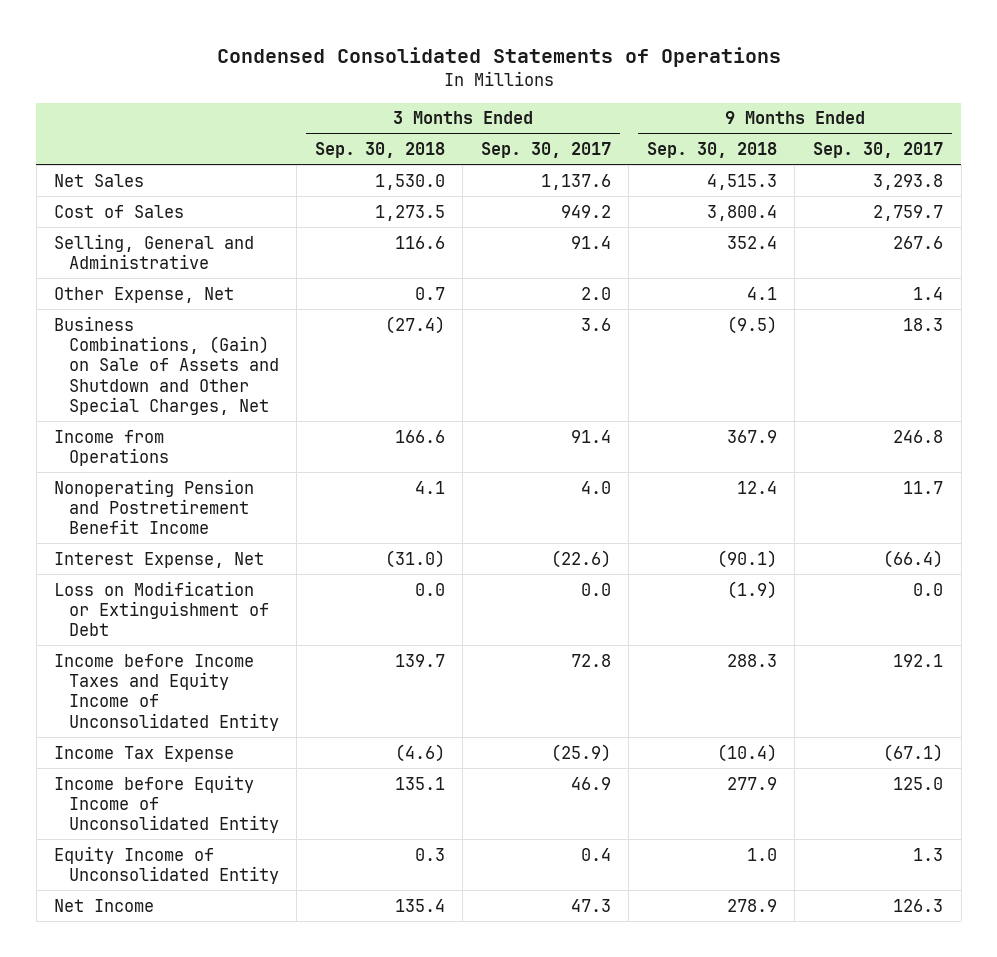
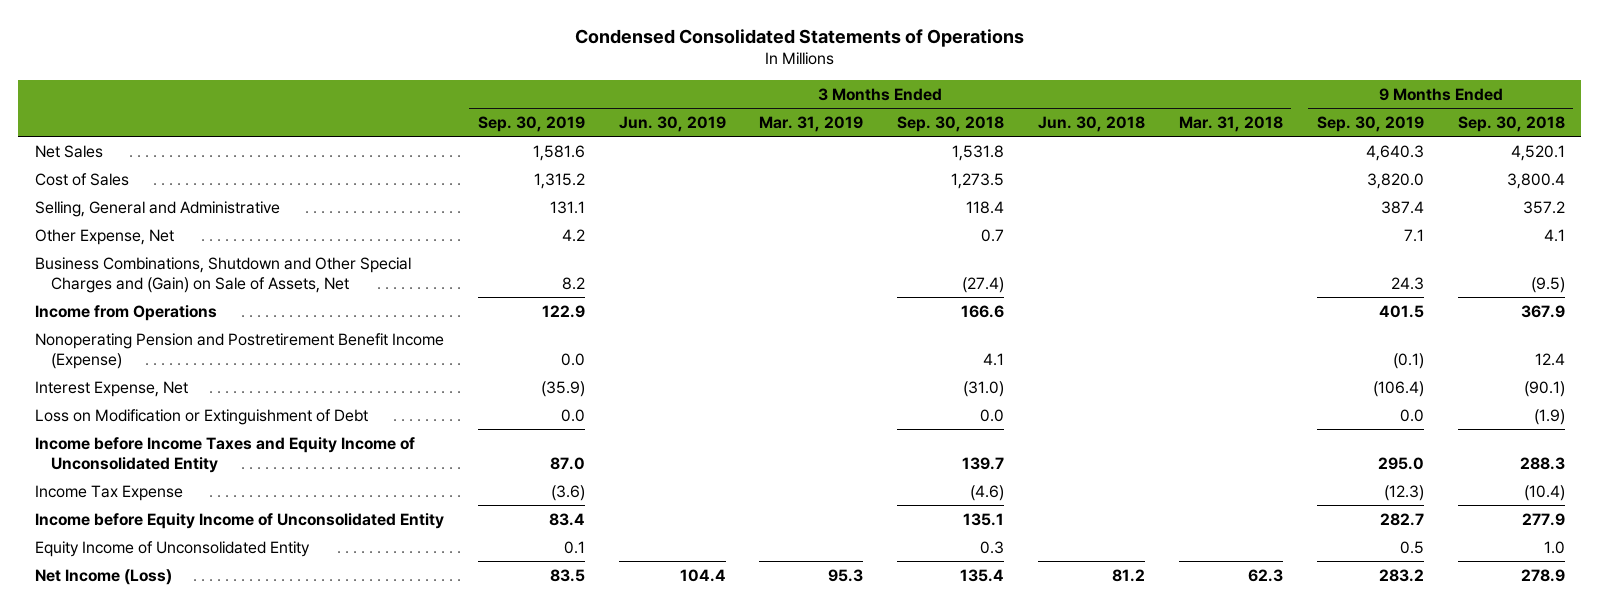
[480,142,611,159] Sep. 30, 2017 -> none
[813,142,944,159] Sep. 30, 2017 -> none
none -> [477,115,585,132] Sep. 30, 2019
none -> [618,115,726,132] Jun. 30, 2019
none -> [759,115,864,132] Mar. 31, 2019
none -> [1038,115,1146,132] Jun. 30, 2018
none -> [1178,115,1283,132] Mar. 31, 2018
none -> [1316,115,1424,132] Sep. 30, 2019
[374,173,445,190] 1,530.0 -> [952,144,1005,161] 1,531.8
[706,173,777,190] 4,515.3 -> [1510,144,1565,161] 4,520.1
[394,235,445,249] 116.6 -> [966,200,1005,214] 118.4
[726,235,777,249] 352.4 -> [1522,200,1565,214] 357.2
[54,315,279,416] Business Combinations, (Gain) on Sale of Assets and Shutdown and Other Special Charges, Net -> [34,256,411,294] Business Combinations, Shutdown and Other Special Charges and (Gain) on Sale of Assets, Net
[54,478,255,535] Nonoperating Pension and Postretirement Benefit Income -> [34,332,444,370] Nonoperating Pension and Postretirement Benefit Income (Expense)
[54,898,155,912] Net Income -> [34,568,172,585] Net Income (Loss)

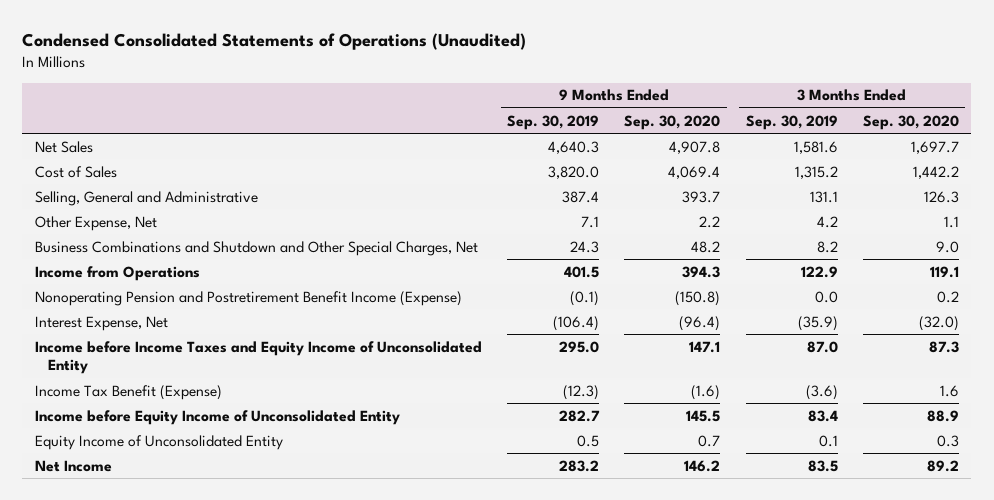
[574,28,1024,47] Condensed Consolidated Statements of Operations -> [22,33,527,51] Condensed Consolidated Statements of Operations (Unaudited)
[618,115,726,132] Jun. 30, 2019 -> none
[759,115,864,132] Mar. 31, 2019 -> none
[897,115,1005,132] Sep. 30, 2018 -> none
[1038,115,1146,132] Jun. 30, 2018 -> none
[1178,115,1283,132] Mar. 31, 2018 -> none
[1457,115,1565,132] Sep. 30, 2018 -> none
none -> [624,114,721,130] Sep. 30, 2020
none -> [862,114,959,130] Sep. 30, 2020
[34,256,411,294] Business Combinations, Shutdown and Other Special Charges and (Gain) on Sale of Assets, Net -> [34,240,478,256] Business Combinations and Shutdown and Other Special Charges, Net
[34,408,368,425] Loss on Modification or Extinguishment of Debt -> none
[34,484,183,501] Income Tax Expense -> [34,384,222,400] Income Tax Benefit (Expense)
[34,568,172,585] Net Income (Loss) -> [34,459,112,472] Net Income

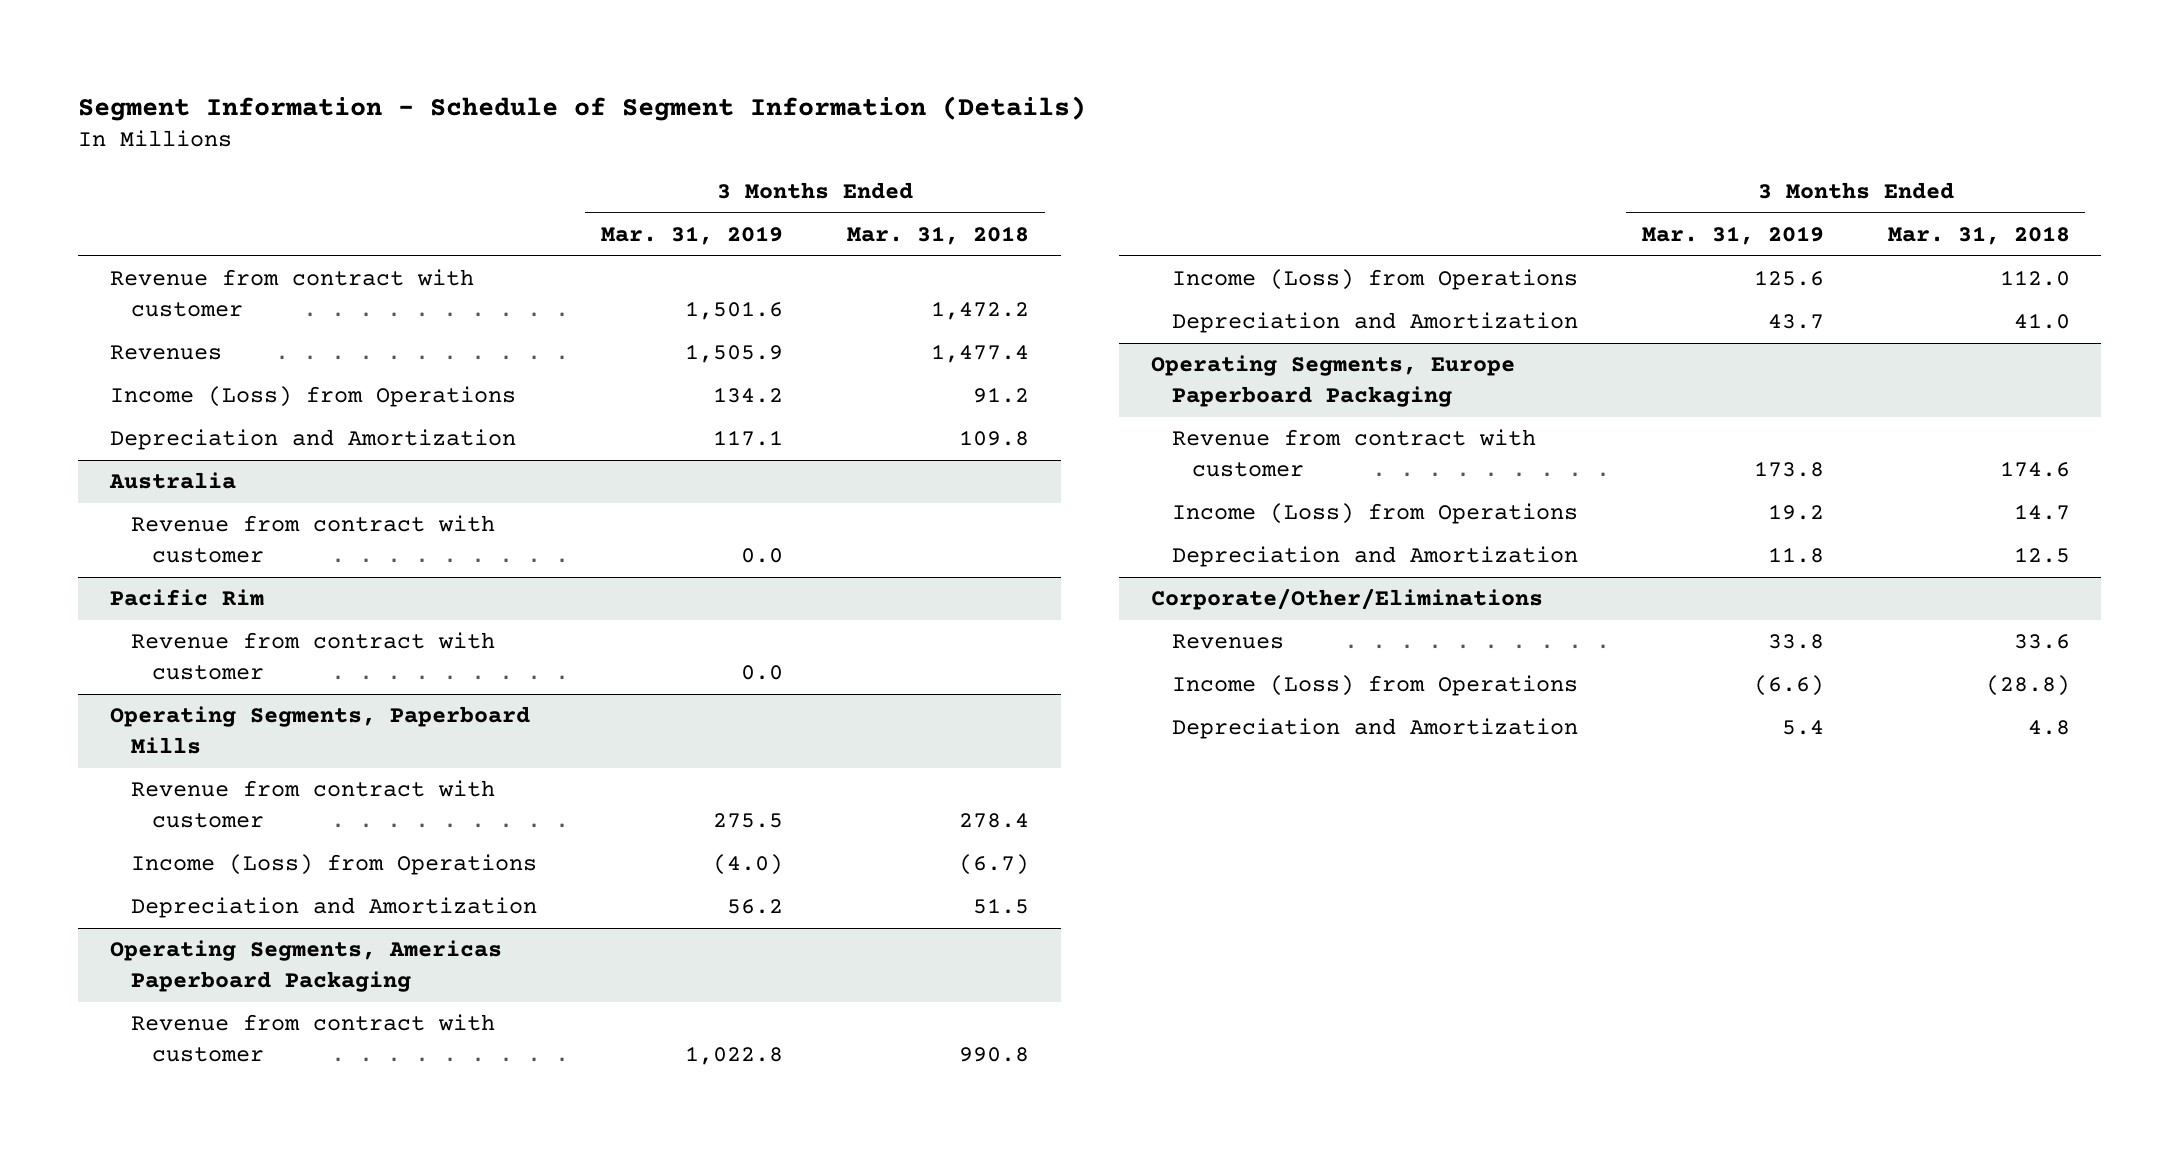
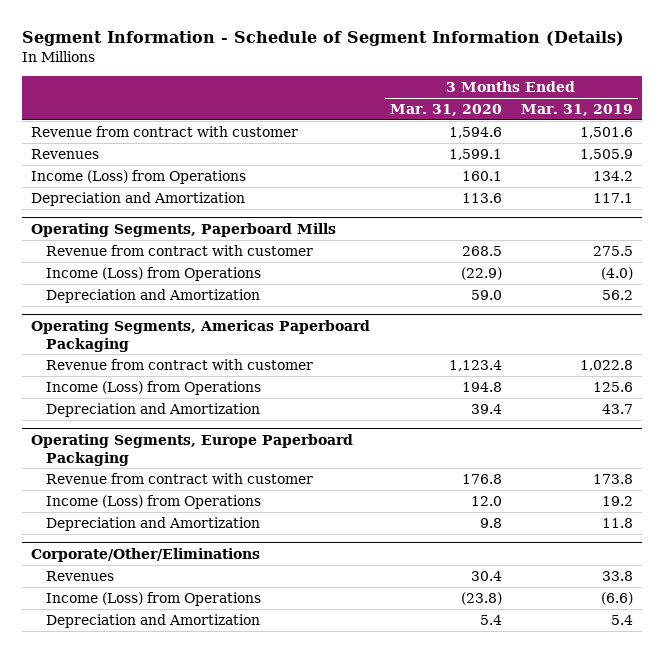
[846,226,1029,246] Mar. 31, 2018 -> none
none -> [389,104,502,117] Mar. 31, 2020
[109,472,237,490] Australia -> none
[131,515,496,563] Revenue from contract with customer -> none
[110,589,265,607] Pacific Rim -> none
[131,632,496,680] Revenue from contract with customer -> none

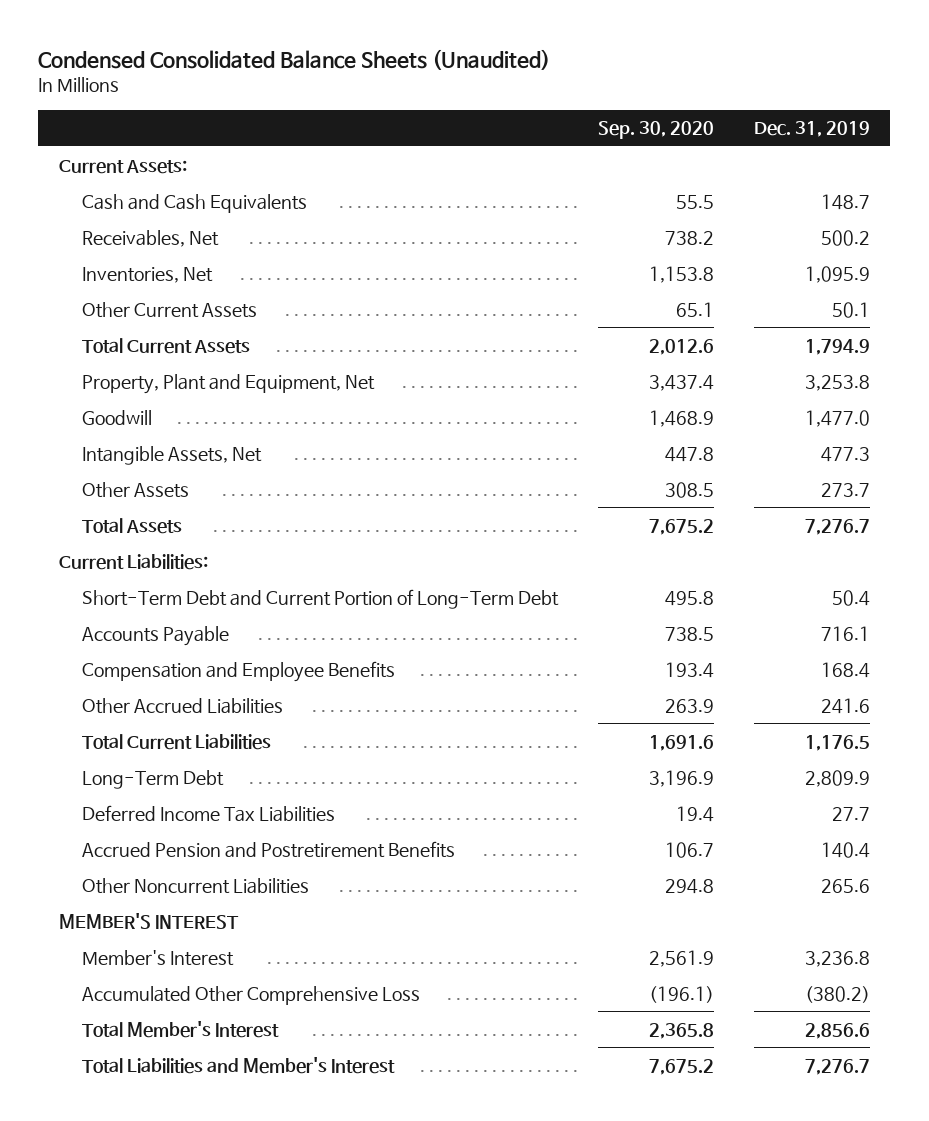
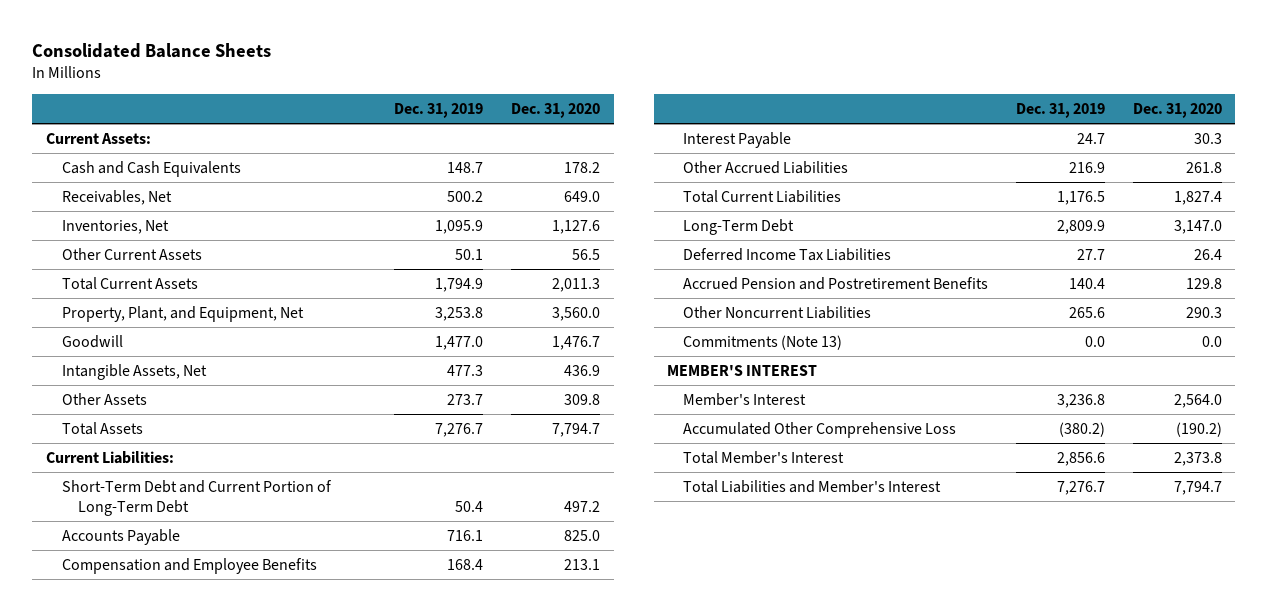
[38,48,551,70] Condensed Consolidated Balance Sheets (Unaudited) -> [31,42,271,58] Consolidated Balance Sheets
[597,121,714,140] Sep. 30, 2020 -> none
none -> [510,103,600,119] Dec. 31, 2020
[81,373,375,394] Property, Plant and Equipment, Net -> [61,305,304,322] Property, Plant, and Equipment, Net
none -> [683,131,792,148] Interest Payable
[821,697,871,714] 241.6 -> [1068,161,1105,173] 216.9
none -> [683,334,843,350] Commitments (Note 13)

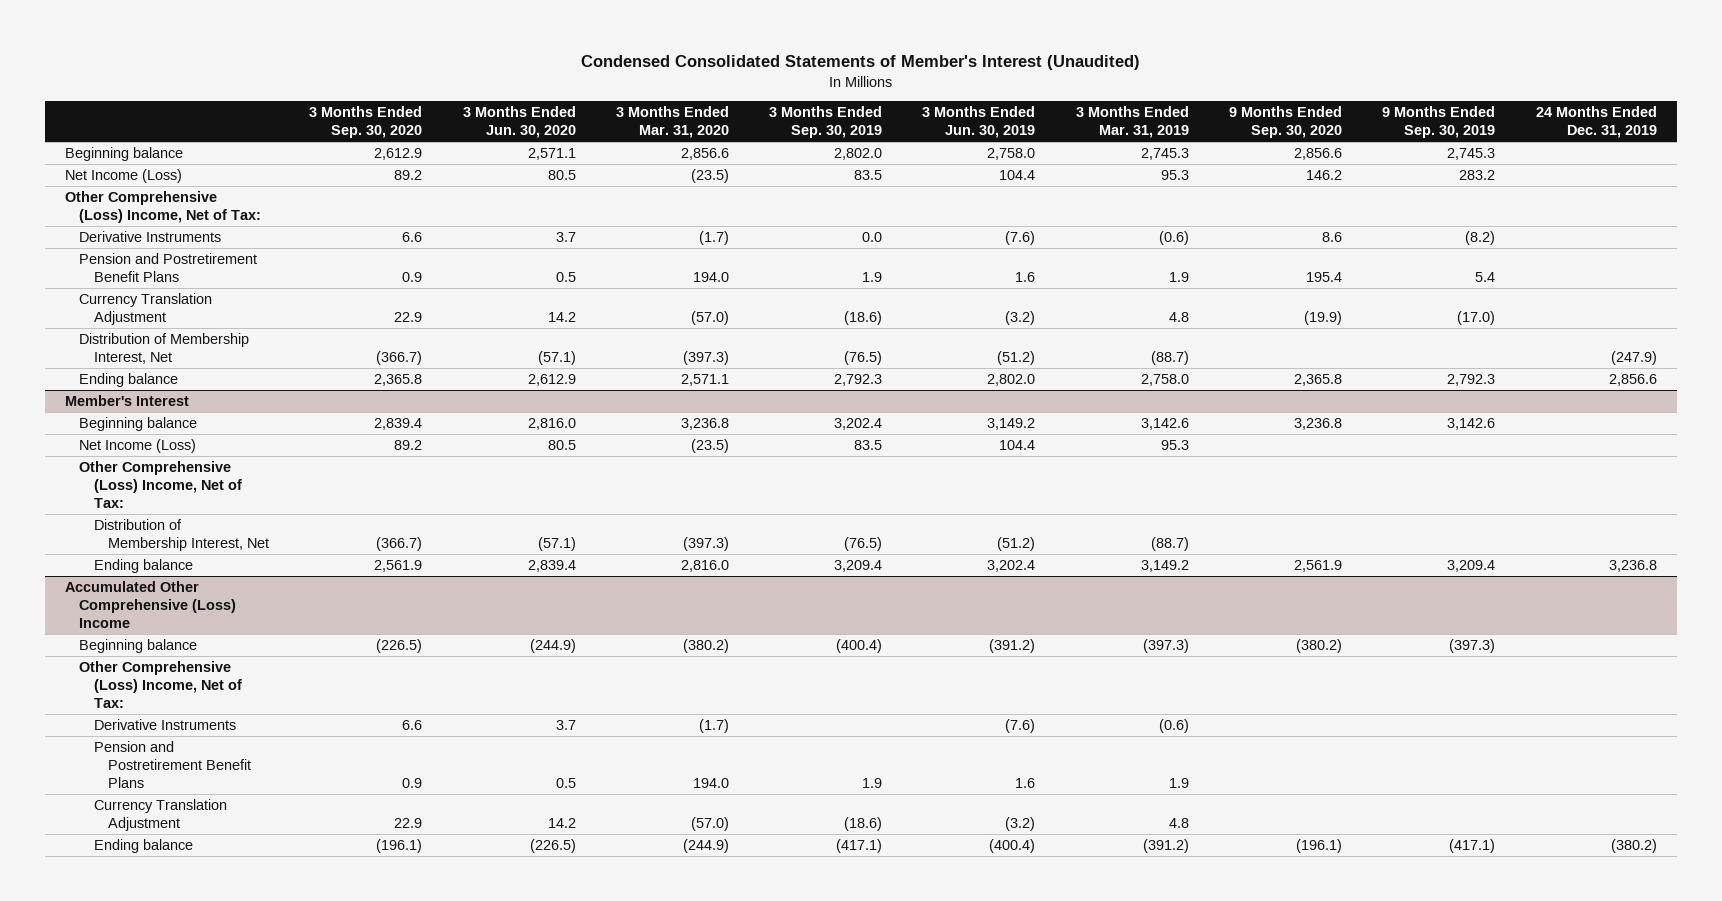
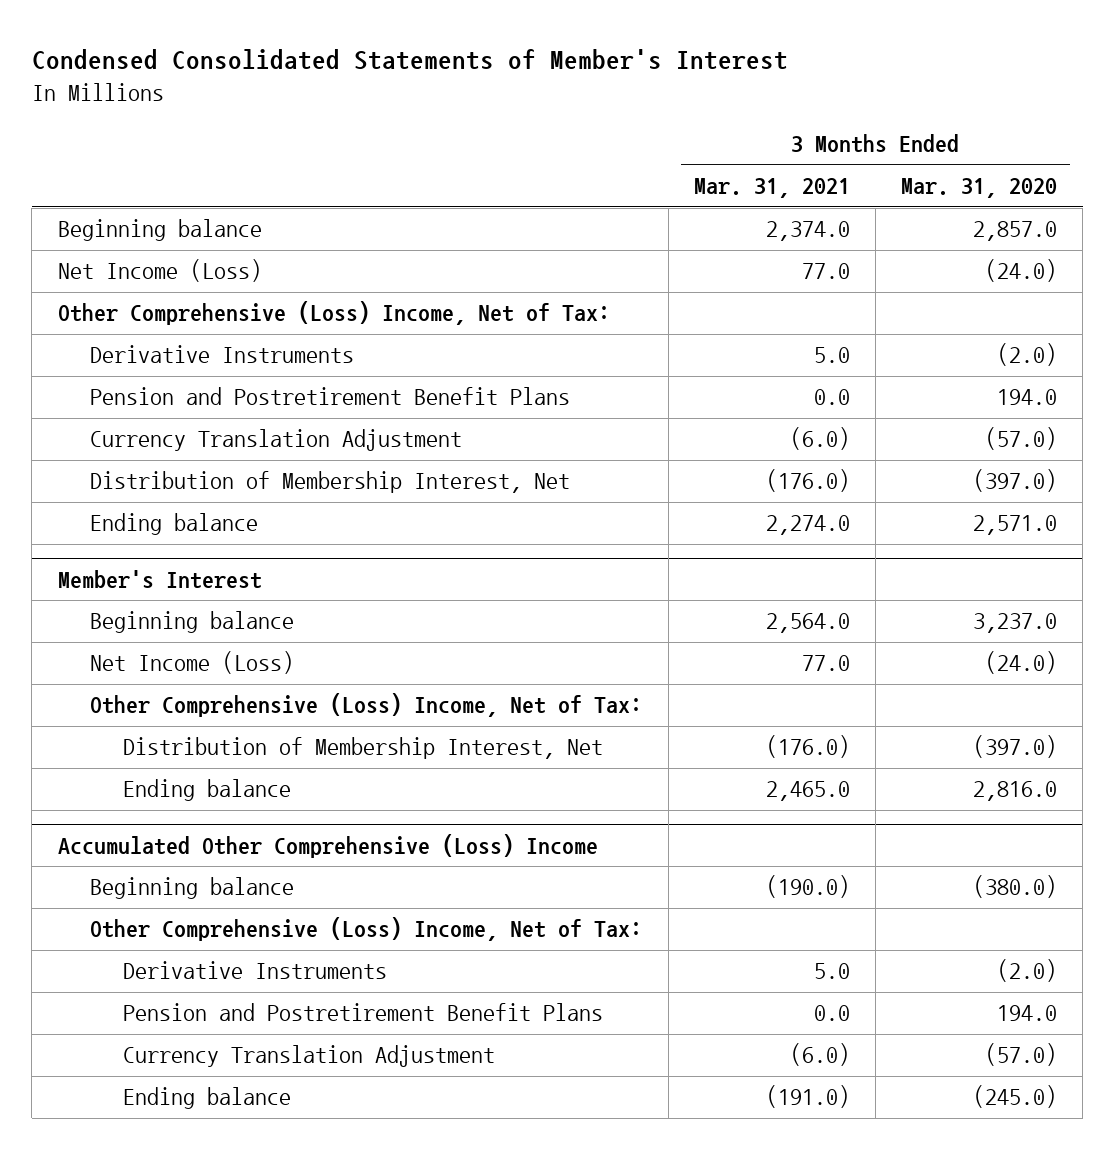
[580,55,1140,71] Condensed Consolidated Statements of Member's Interest (Unaudited) -> [31,49,788,71] Condensed Consolidated Statements of Member's Interest
[309,106,423,139] 3 Months Ended Sep. 30, 2020 -> none
[462,106,576,139] 3 Months Ended Jun. 30, 2020 -> none
[769,106,883,139] 3 Months Ended Sep. 30, 2019 -> none
[922,106,1036,139] 3 Months Ended Jun. 30, 2019 -> none
[1075,106,1189,139] 3 Months Ended Mar. 31, 2019 -> none
[1229,106,1343,139] 9 Months Ended Sep. 30, 2020 -> none
[1382,106,1496,139] 9 Months Ended Sep. 30, 2019 -> none
[1535,106,1657,139] 24 Months Ended Dec. 31, 2019 -> none
none -> [693,178,850,199] Mar. 31, 2021
[680,148,729,161] 2,856.6 -> [973,221,1058,242] 2,857.0
[690,169,729,184] (23.5) -> [985,259,1058,283] (24.0)
[698,231,729,246] (1.7) -> [997,343,1058,367] (2.0)
[682,351,729,366] (397.3) -> [973,469,1058,493] (397.0)
[680,374,729,387] 2,571.1 -> [973,515,1058,536] 2,571.0
[680,418,729,431] 3,236.8 -> [973,613,1058,634] 3,237.0
[690,439,729,454] (23.5) -> [985,651,1058,675] (24.0)
[682,537,729,552] (397.3) -> [973,735,1058,759] (397.0)
[682,639,729,654] (380.2) -> [973,875,1058,899] (380.0)
[698,719,729,734] (1.7) -> [997,959,1058,983] (2.0)
[682,839,729,854] (244.9) -> [973,1085,1058,1109] (245.0)

